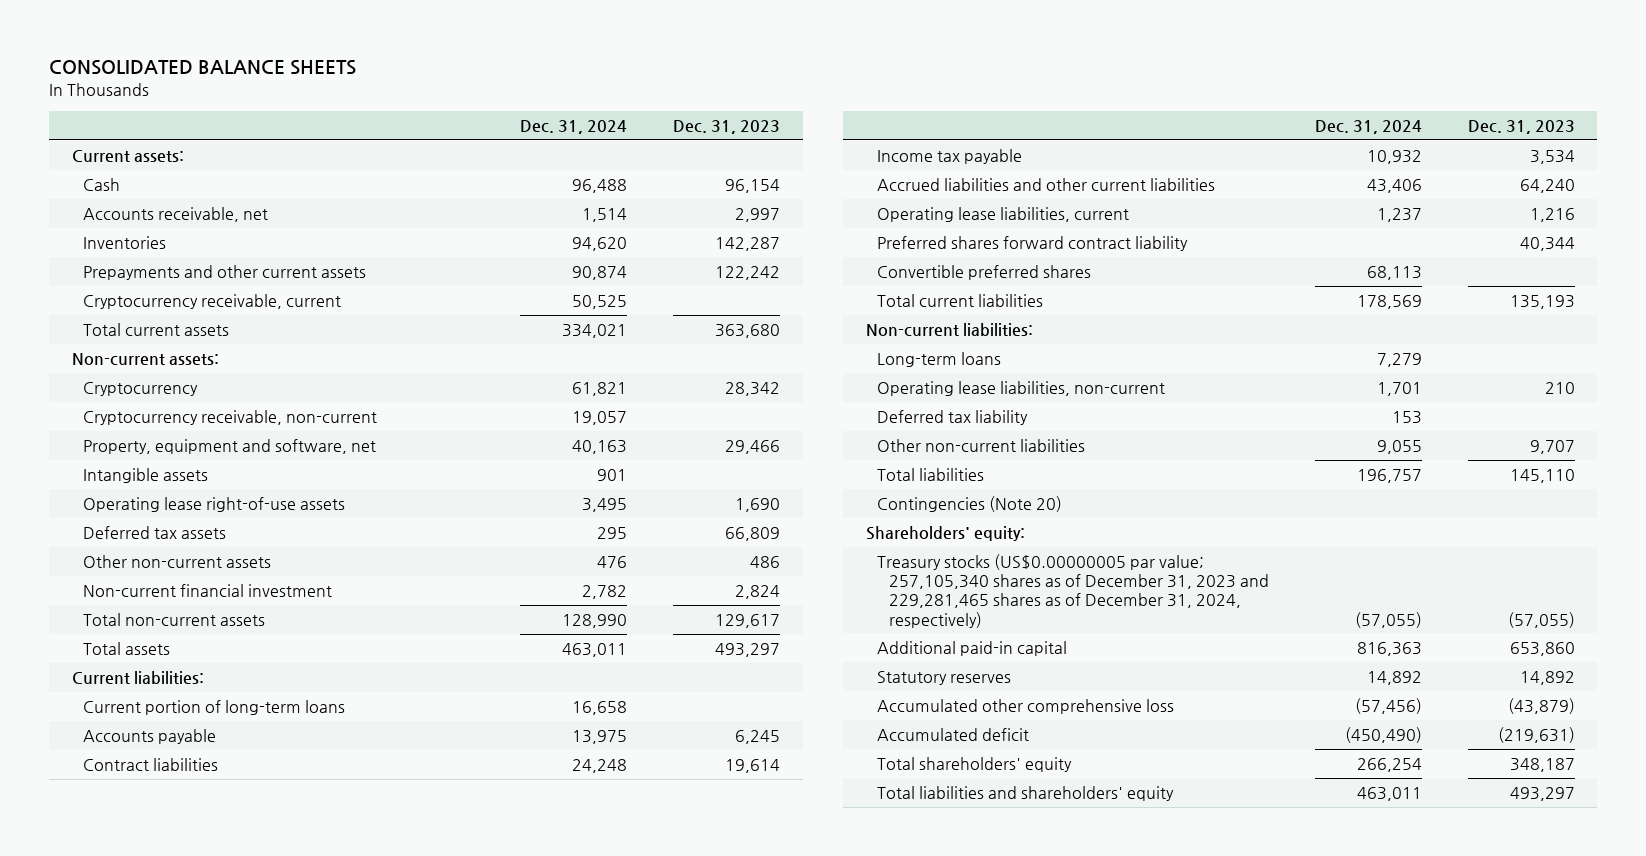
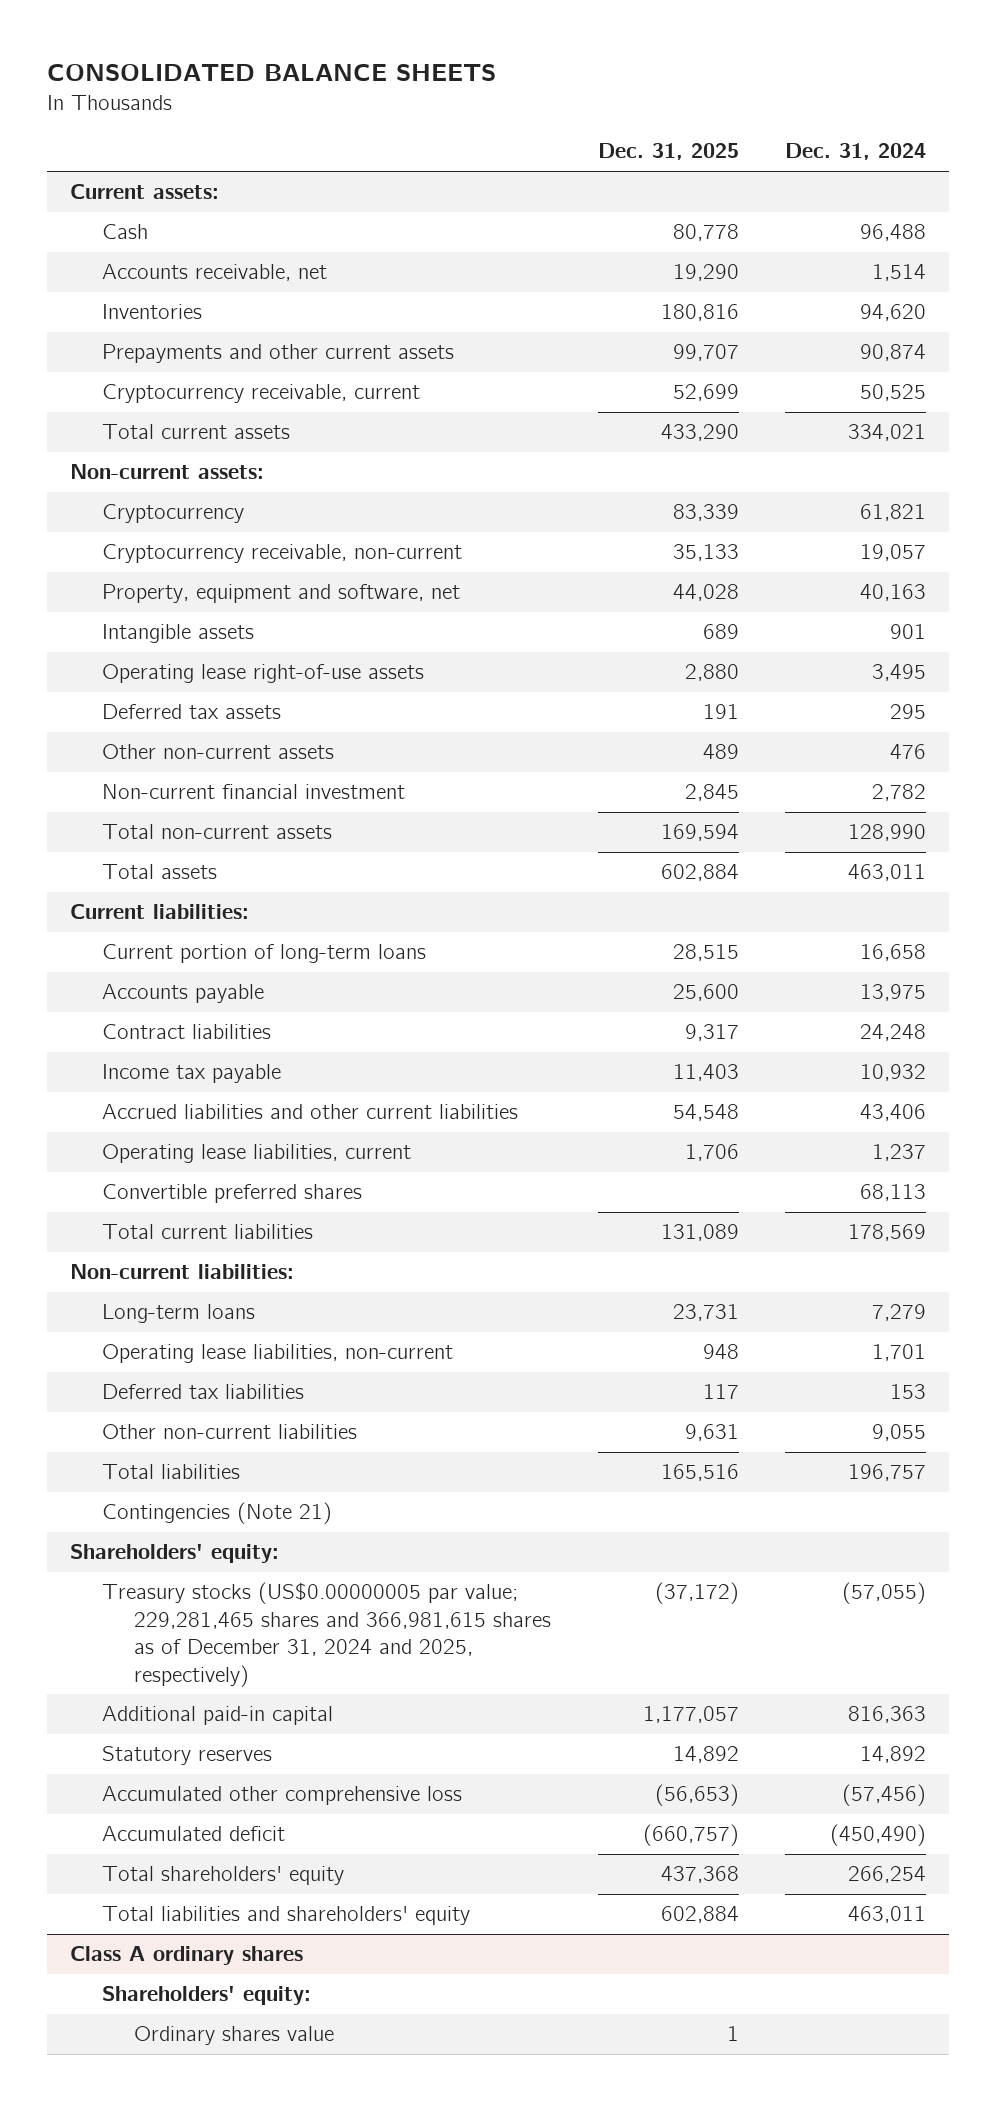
[673,120,781,135] Dec. 31, 2023 -> none
none -> [597,143,739,161] Dec. 31, 2025
[877,235,1189,251] Preferred shares forward contract liability -> none
[877,409,1029,425] Deferred tax liability -> [102,1384,305,1400] Deferred tax liabilities
[877,495,1063,512] Contingencies (Note 20) -> [102,1502,333,1525] Contingencies (Note 21)
[877,553,1269,628] Treasury stocks (US$0.00000005 par value; 257,105,340 shares as of December 31, 2023 and 229,281,465 shares as of December 31, 2024, respectively) -> [102,1582,552,1687] Treasury stocks (US$0.00000005 par value; 229,281,465 shares and 366,981,615 shares as of December 31, 2024 and 2025, respectively)
none -> [70,1946,304,1966] Class A ordinary shares
none -> [102,1986,312,2006] Shareholders' equity:
none -> [134,2026,335,2046] Ordinary shares value

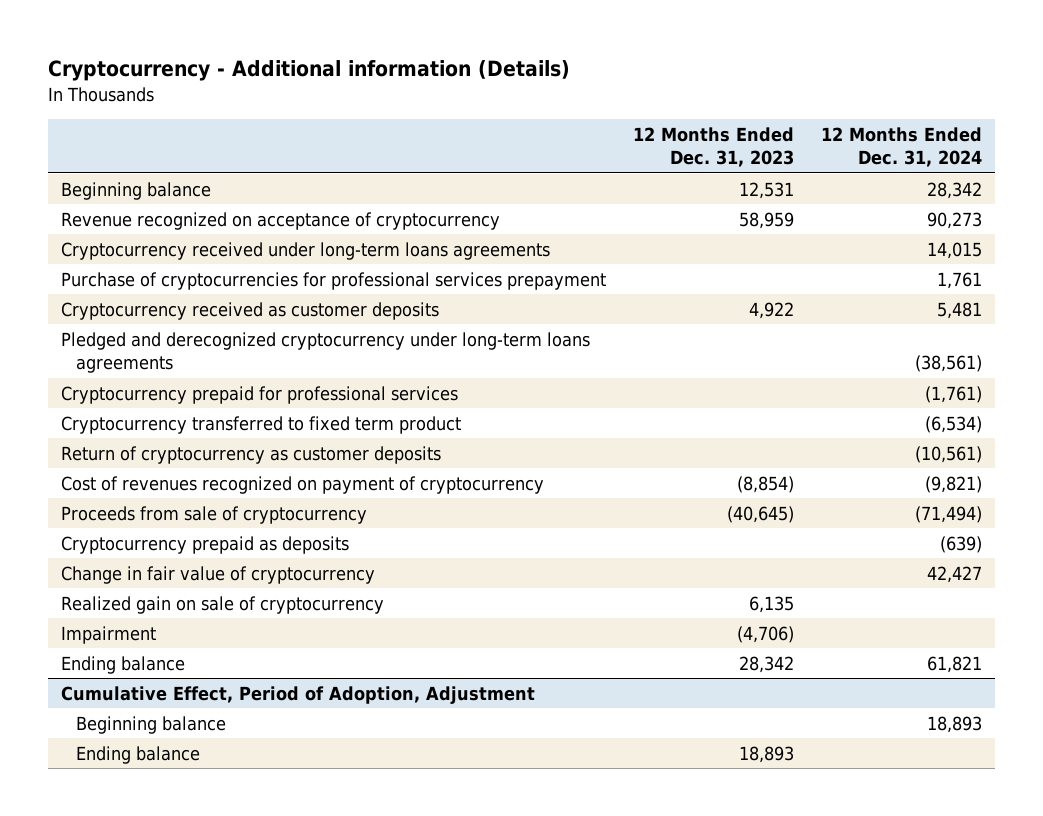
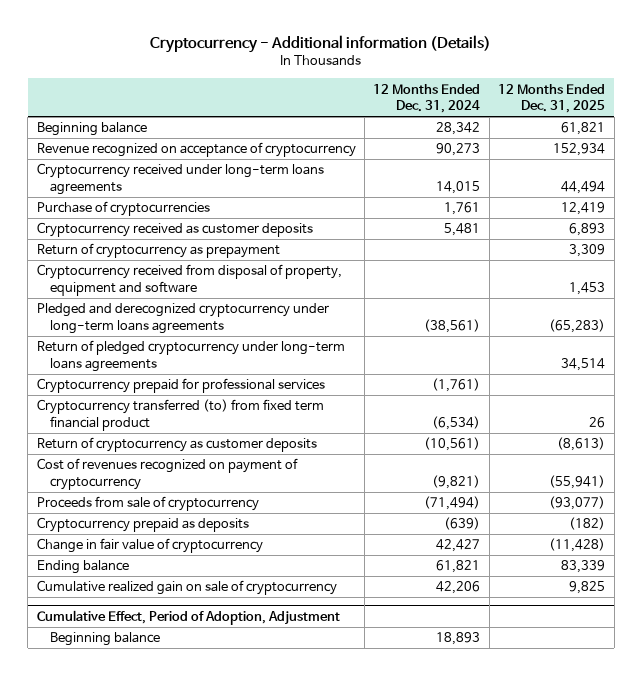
[633,126,795,167] 12 Months Ended Dec. 31, 2023 -> none
none -> [498,83,606,114] 12 Months Ended Dec. 31, 2025
[61,271,607,290] Purchase of cryptocurrencies for professional services prepayment -> [36,201,210,217] Purchase of cryptocurrencies
none -> [36,243,280,259] Return of cryptocurrency as prepayment
none -> [36,264,342,296] Cryptocurrency received from disposal of property, equipment and software
none -> [36,340,345,372] Return of pledged cryptocurrency under long-term loans agreements
[61,415,462,434] Cryptocurrency transferred to fixed term product -> [36,399,324,431] Cryptocurrency transferred (to) from fixed term financial product
[61,595,385,614] Realized gain on sale of cryptocurrency -> none
[61,625,157,644] Impairment -> none
none -> [36,580,337,596] Cumulative realized gain on sale of cryptocurrency
[76,745,201,764] Ending balance -> none

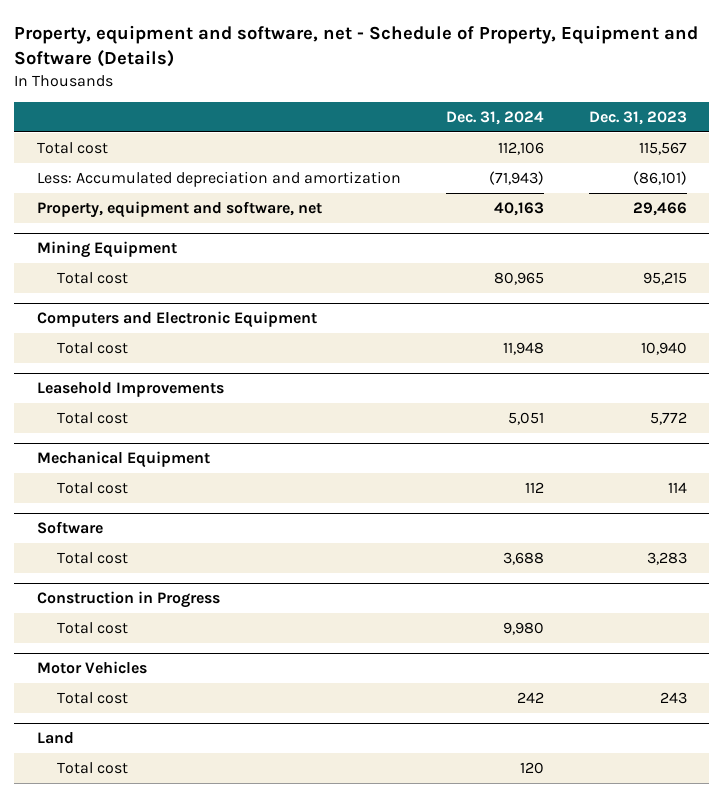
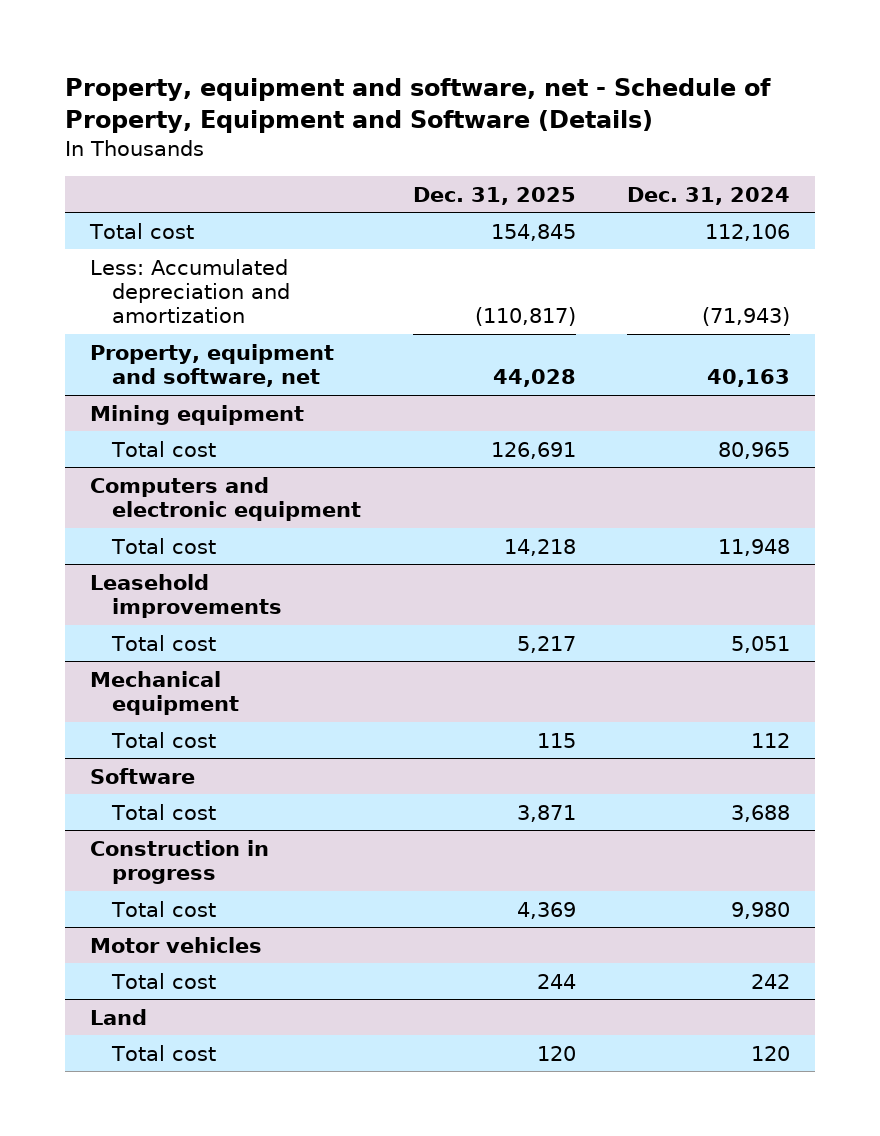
[588,110,687,125] Dec. 31, 2023 -> none
none -> [412,186,576,205] Dec. 31, 2025
[36,241,177,259] Mining Equipment -> [90,404,305,425] Mining equipment
[36,311,317,329] Computers and Electronic Equipment -> [90,476,362,521] Computers and electronic equipment
[36,382,224,398] Leasehold Improvements -> [90,573,283,618] Leasehold improvements
[36,451,210,469] Mechanical Equipment -> [90,670,240,715] Mechanical equipment
[36,591,220,609] Construction in Progress -> [90,839,270,884] Construction in progress
[36,661,147,675] Motor Vehicles -> [90,936,263,953] Motor vehicles

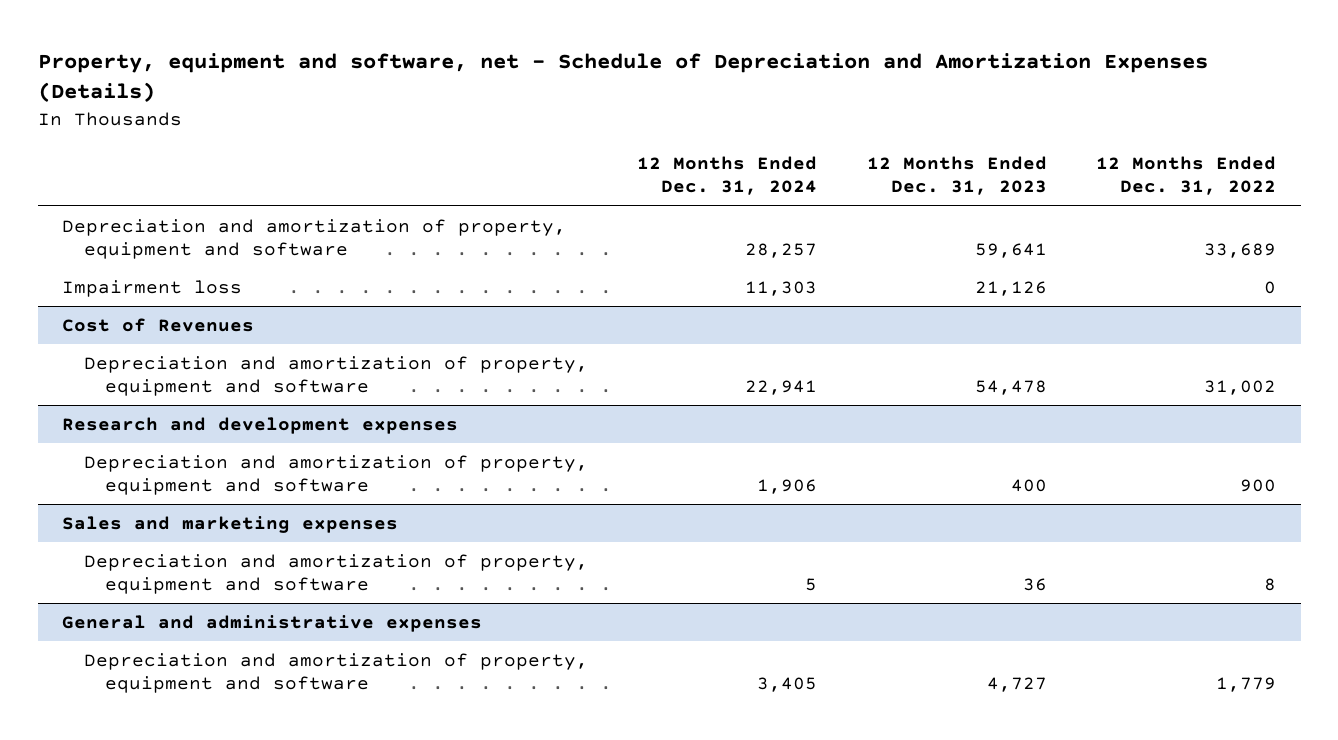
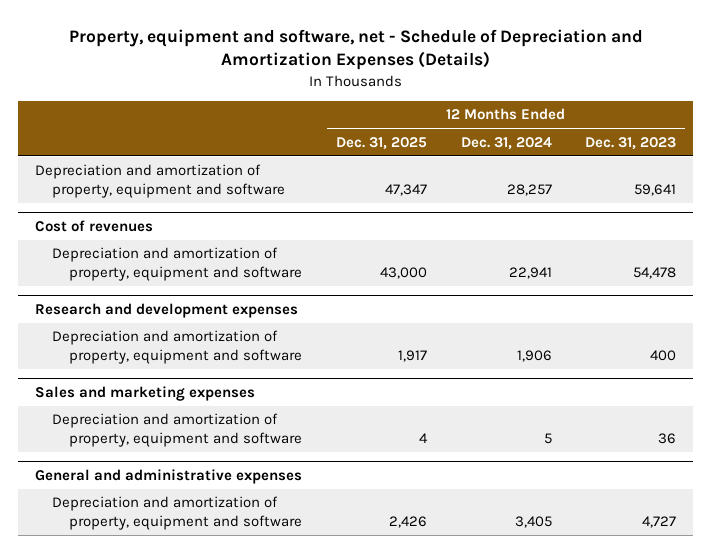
[1095,155,1276,196] 12 Months Ended Dec. 31, 2022 -> none
none -> [335,136,427,150] Dec. 31, 2025
[62,279,243,297] Impairment loss -> none
[62,317,255,332] Cost of Revenues -> [35,219,154,232] Cost of revenues

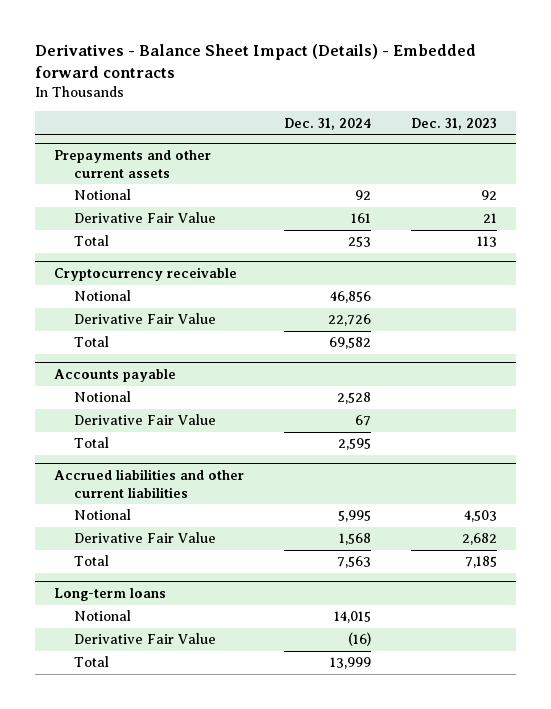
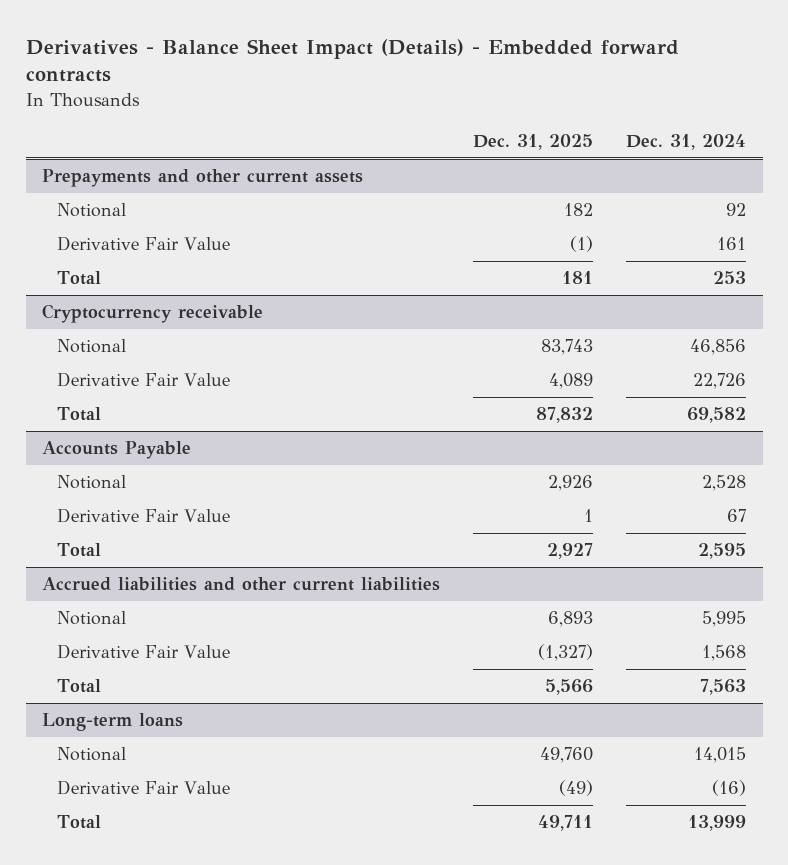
[410,117,497,130] Dec. 31, 2023 -> none
none -> [473,133,594,150] Dec. 31, 2025
[54,369,177,383] Accounts payable -> [42,441,192,460] Accounts Payable

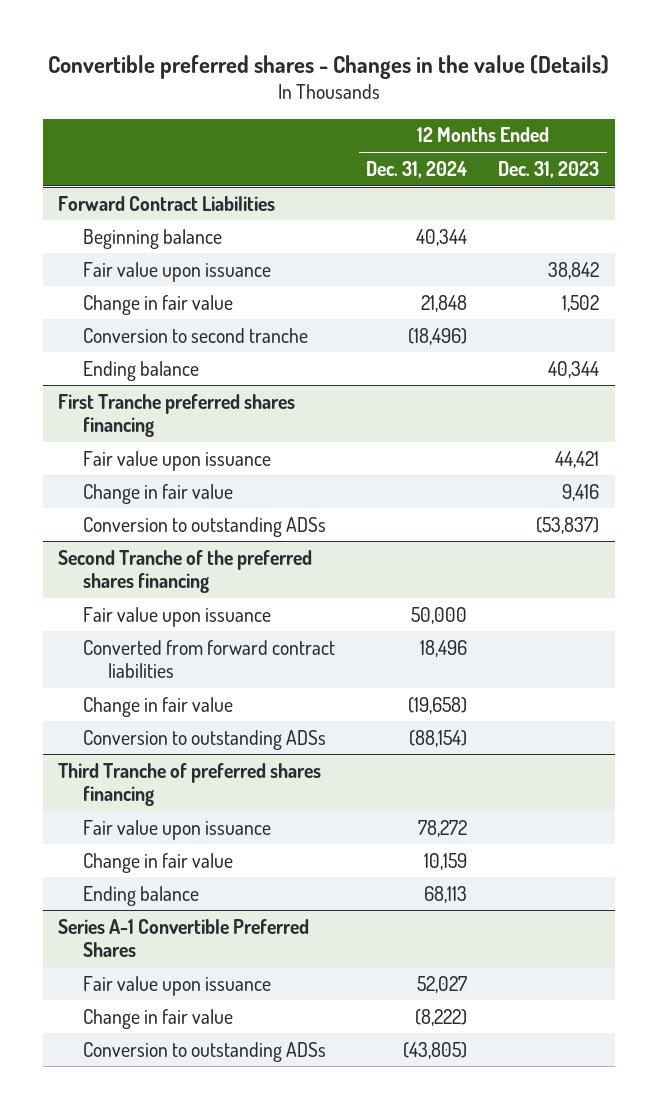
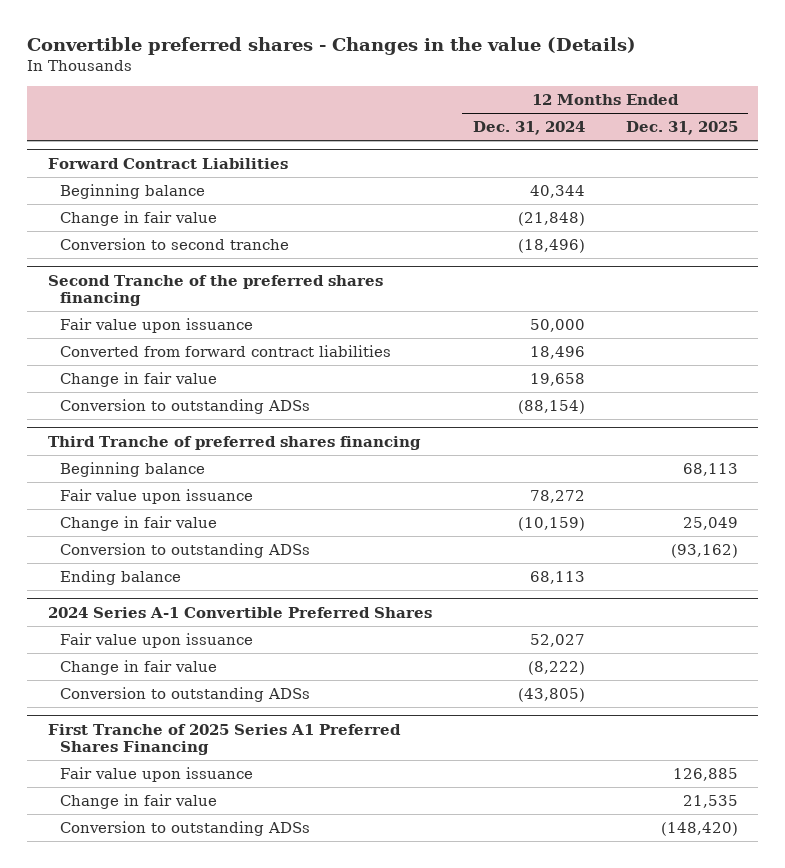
[498,160,600,178] Dec. 31, 2023 -> none
none -> [625,121,738,136] Dec. 31, 2025
[83,261,272,282] Fair value upon issuance -> none
[421,294,468,312] 21,848 -> [517,211,585,226] (21,848)
[83,360,200,381] Ending balance -> none
[58,393,296,438] First Tranche preferred shares financing -> none
[83,450,272,471] Fair value upon issuance -> none
[83,483,234,504] Change in fair value -> none
[83,516,327,537] Conversion to outstanding ADSs -> none
[408,696,468,714] (19,658) -> [529,372,585,386] 19,658
none -> [59,461,205,477] Beginning balance
[424,852,468,870] 10,159 -> [517,516,585,531] (10,159)
none -> [59,542,310,558] Conversion to outstanding ADSs
[58,918,310,958] Series A-1 Convertible Preferred Shares -> [47,606,432,618] 2024 Series A-1 Convertible Preferred Shares
none -> [47,723,401,756] First Tranche of 2025 Series A1 Preferred Shares Financing
none -> [59,766,253,782] Fair value upon issuance
none -> [59,793,217,809] Change in fair value
none -> [59,820,310,836] Conversion to outstanding ADSs

